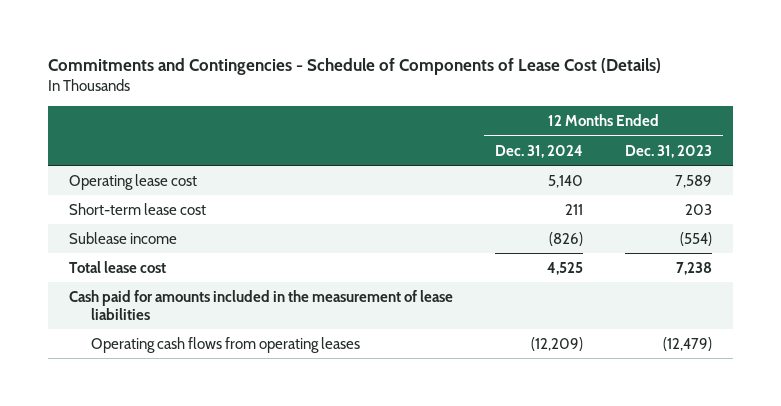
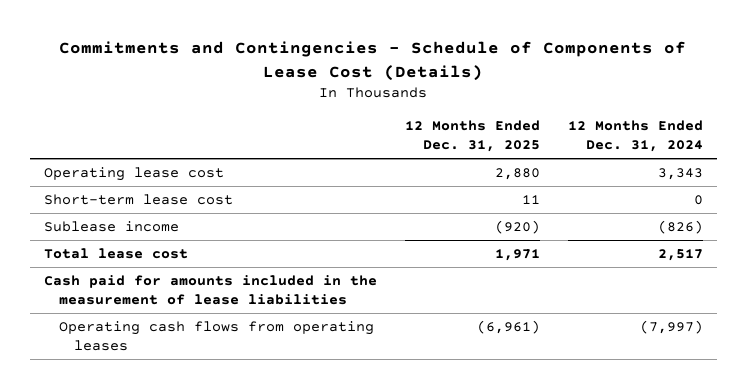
[625,144,713,158] Dec. 31, 2023 -> none
none -> [404,120,540,153] 12 Months Ended Dec. 31, 2025
[547,174,583,188] 5,140 -> [657,167,703,180] 3,343
[564,203,583,215] 211 -> [693,194,703,205] 0
[546,261,583,275] 4,525 -> [657,248,703,261] 2,517
[530,336,583,351] (12,209) -> [639,319,703,334] (7,997)

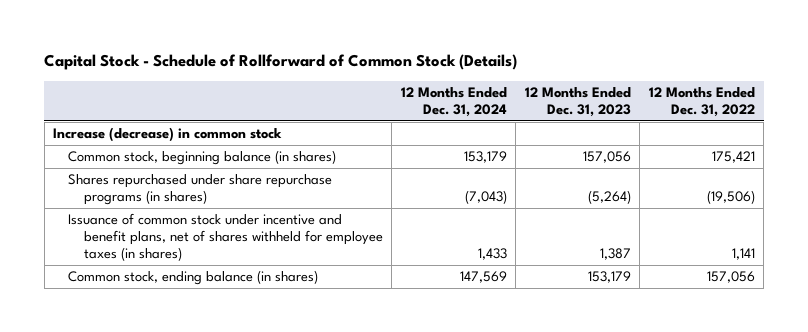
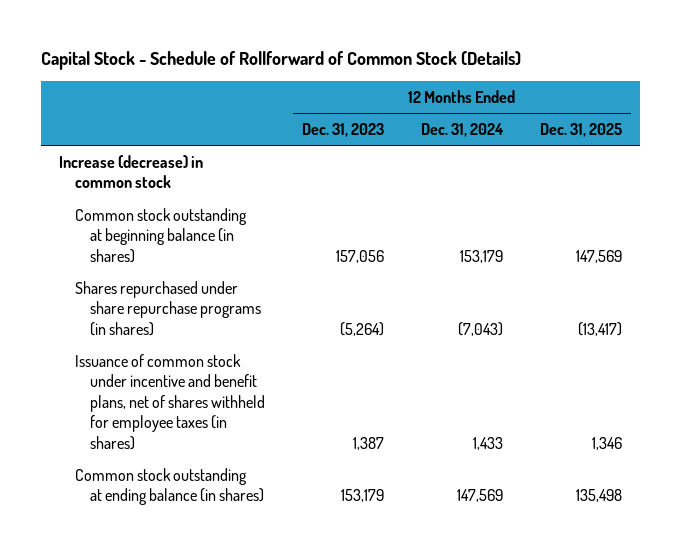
[648,87,755,117] 12 Months Ended Dec. 31, 2022 -> none
none -> [539,123,622,138] Dec. 31, 2025
[68,150,337,166] Common stock, beginning balance (in shares) -> [74,207,247,263] Common stock outstanding at beginning balance (in shares)
[68,270,319,286] Common stock, ending balance (in shares) -> [74,467,265,506] Common stock outstanding at ending balance (in shares)

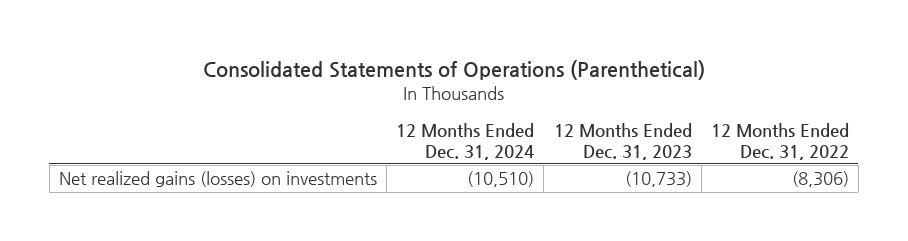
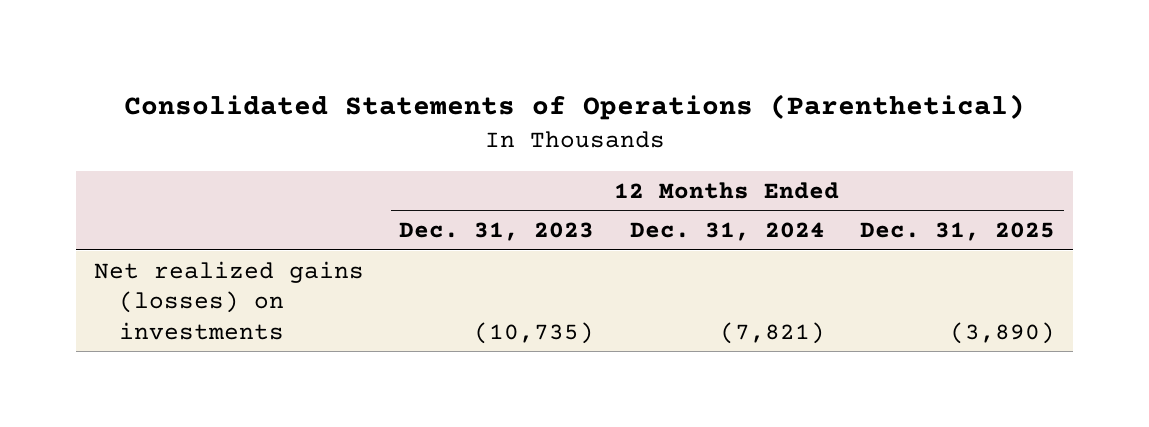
[710,122,849,160] 12 Months Ended Dec. 31, 2022 -> none
none -> [860,222,1056,242] Dec. 31, 2025
[467,171,535,188] (10,510) -> [719,321,825,344] (7,821)
[624,171,692,188] (10,733) -> [474,321,595,344] (10,735)

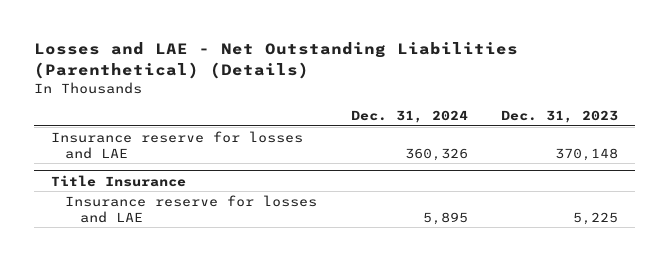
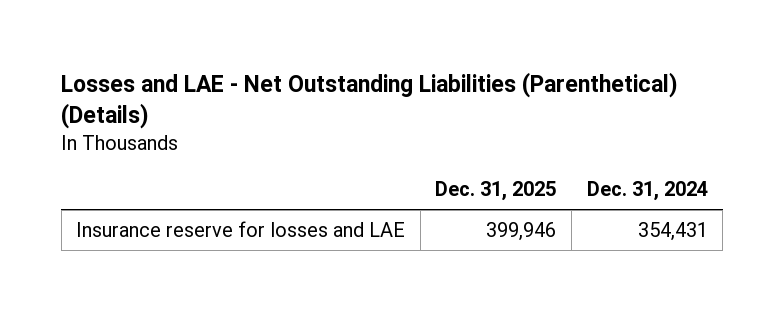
[501,110,619,124] Dec. 31, 2023 -> none
none -> [435,181,557,202] Dec. 31, 2025
[50,174,186,187] Title Insurance -> none
[65,194,318,223] Insurance reserve for losses and LAE -> none
[404,147,468,161] 360,326 -> [637,221,708,241] 354,431

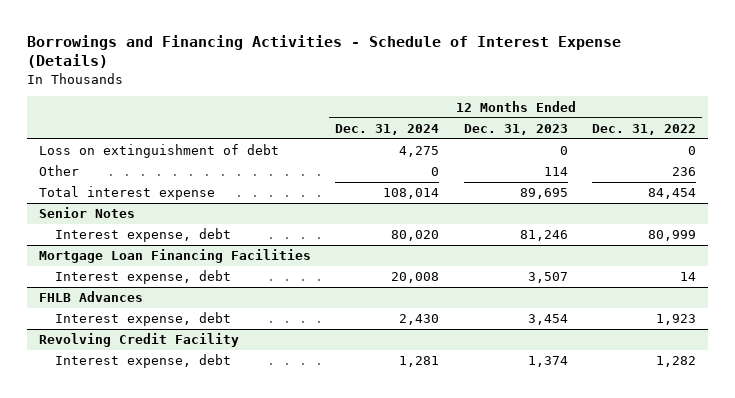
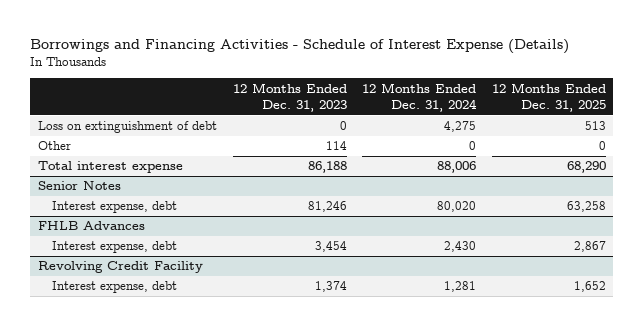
[591,124,696,136] Dec. 31, 2022 -> none
none -> [491,82,606,112] 12 Months Ended Dec. 31, 2025
[383,188,440,200] 108,014 -> [437,161,477,174] 88,006
[519,188,568,200] 89,695 -> [307,161,347,174] 86,188
[38,249,311,264] Mortgage Loan Financing Facilities -> none
[55,270,232,285] Interest expense, debt -> none

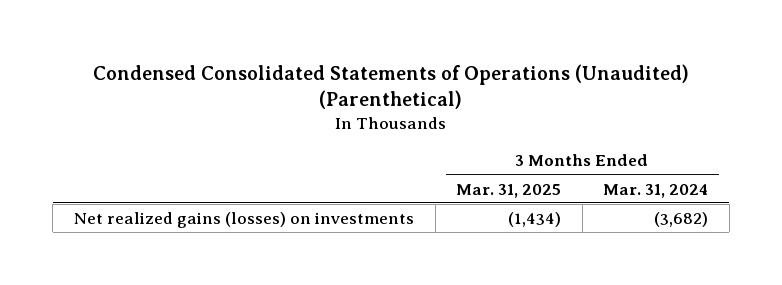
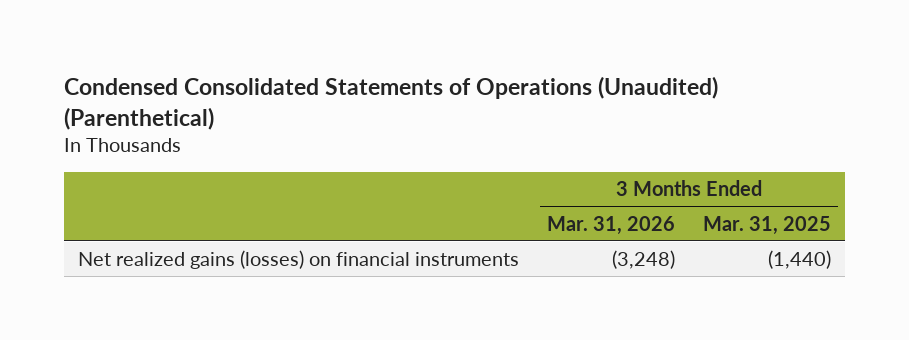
[603,183,709,198] Mar. 31, 2024 -> none
none -> [546,215,675,235] Mar. 31, 2026
[74,212,415,229] Net realized gains (losses) on investments -> [78,250,520,270] Net realized gains (losses) on financial instruments
[508,212,562,228] (1,434) -> [767,250,831,270] (1,440)

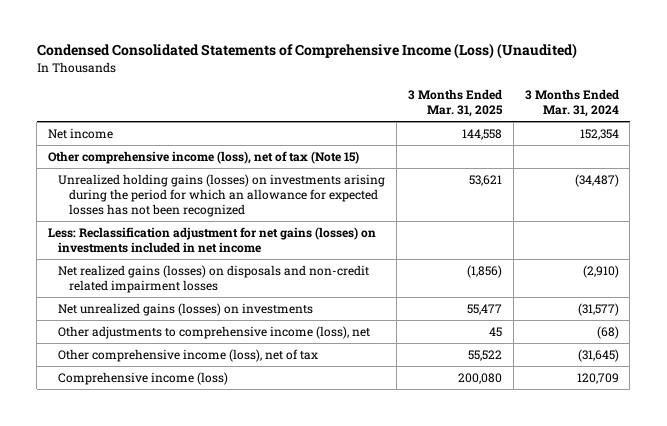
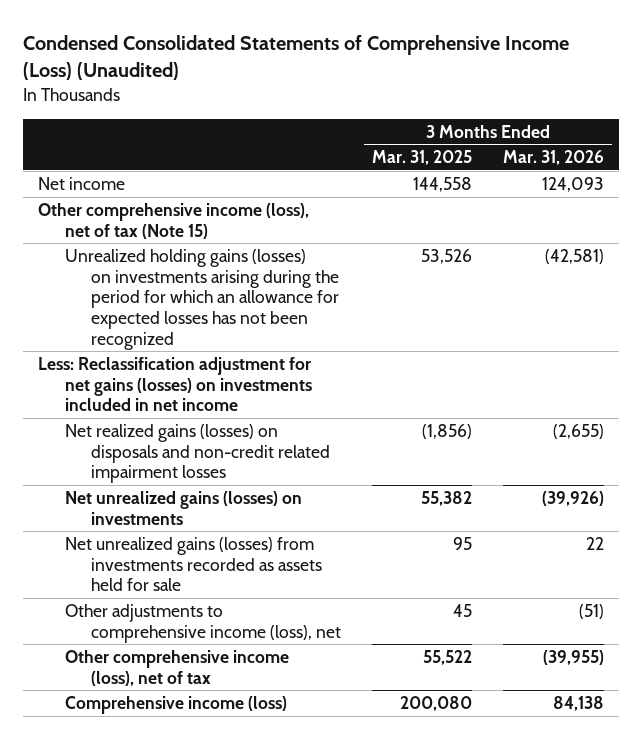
[524,89,619,118] 3 Months Ended Mar. 31, 2024 -> none
none -> [502,150,604,166] Mar. 31, 2026
[468,174,502,186] 53,621 -> [421,248,473,264] 53,526
[466,303,502,315] 55,477 -> [421,490,473,506] 55,382
none -> [64,536,323,592] Net unrealized gains (losses) from investments recorded as assets held for sale

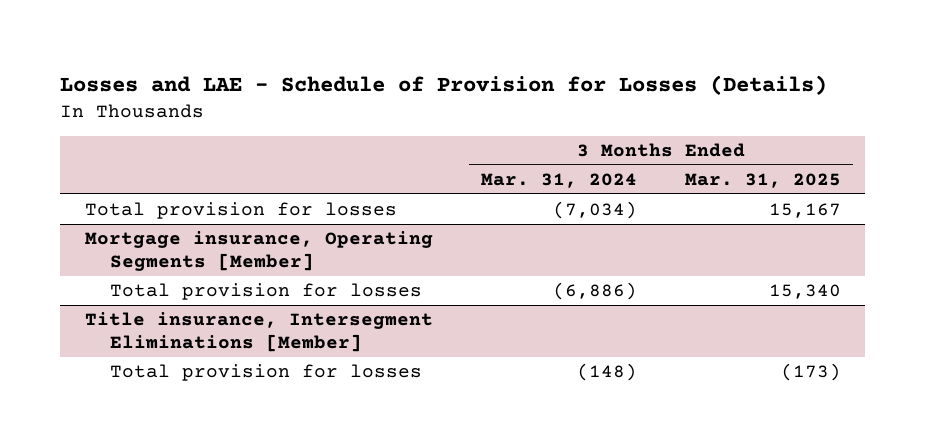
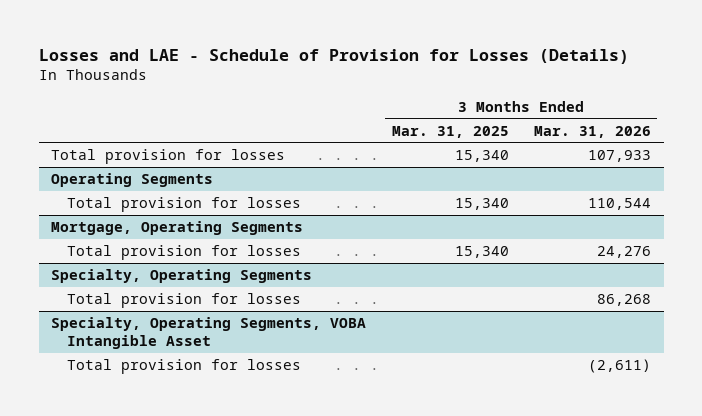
[480,172,637,188] Mar. 31, 2024 -> none
none -> [533,125,651,138] Mar. 31, 2026
[84,202,397,220] Total provision for losses -> none
[84,231,433,272] Mortgage insurance, Operating Segments [Member] -> none
[84,312,433,353] Title insurance, Intersegment Eliminations [Member] -> none
none -> [51,173,214,188] Operating Segments
[780,363,841,382] (173) -> [454,198,509,211] 15,340
none -> [51,221,304,236] Mortgage, Operating Segments
none -> [67,245,302,261] Total provision for losses
none -> [51,269,313,284] Specialty, Operating Segments
none -> [67,293,302,309] Total provision for losses
none -> [51,317,367,350] Specialty, Operating Segments, VOBA Intangible Asset
none -> [67,359,302,375] Total provision for losses

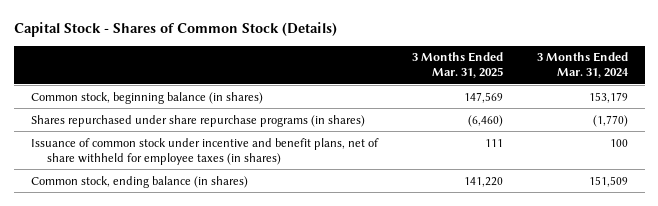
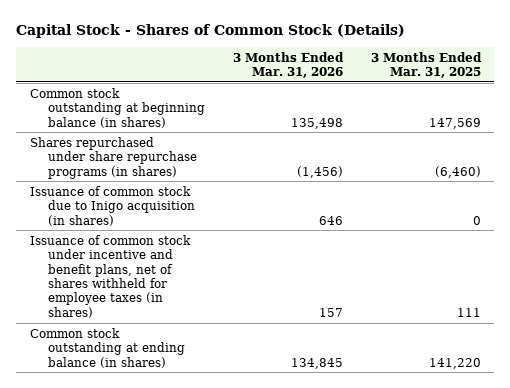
[536,52,629,79] 3 Months Ended Mar. 31, 2024 -> none
none -> [232,51,344,79] 3 Months Ended Mar. 31, 2026
[30,91,263,104] Common stock, beginning balance (in shares) -> [29,87,206,128] Common stock outstanding at beginning balance (in shares)
none -> [29,185,196,226] Issuance of common stock due to Inigo acquisition (in shares)
[30,137,379,165] Issuance of common stock under incentive and benefit plans, net of share withheld for employee taxes (in shares) -> [29,234,191,318] Issuance of common stock under incentive and benefit plans, net of shares withheld for employee taxes (in shares)
[30,175,248,188] Common stock, ending balance (in shares) -> [29,327,186,368] Common stock outstanding at ending balance (in shares)

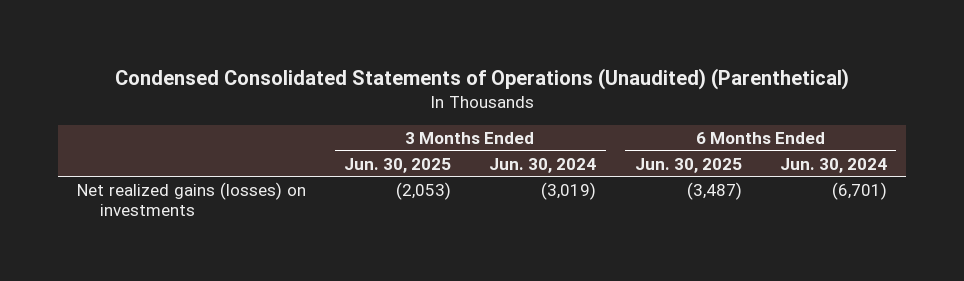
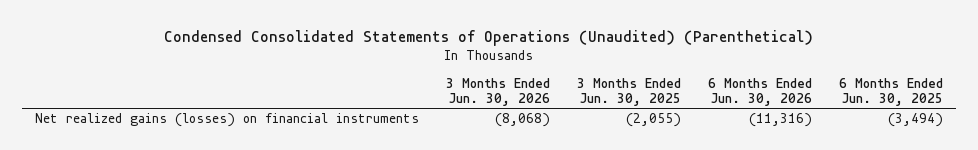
[489,157,597,173] Jun. 30, 2024 -> none
[779,157,887,173] Jun. 30, 2024 -> none
none -> [445,77,550,107] 3 Months Ended Jun. 30, 2026
none -> [707,77,812,107] 6 Months Ended Jun. 30, 2026
[77,181,307,217] Net realized gains (losses) on investments -> [35,113,420,128] Net realized gains (losses) on financial instruments
[396,181,452,200] (2,053) -> [625,113,681,128] (2,055)
[686,181,742,200] (3,487) -> [887,113,943,128] (3,494)

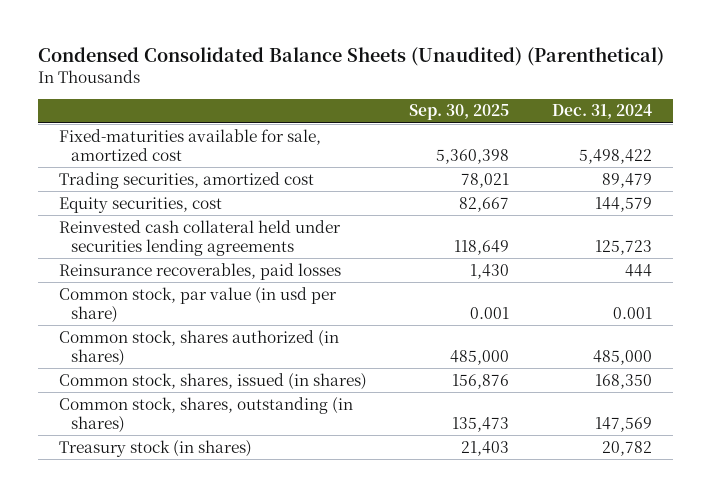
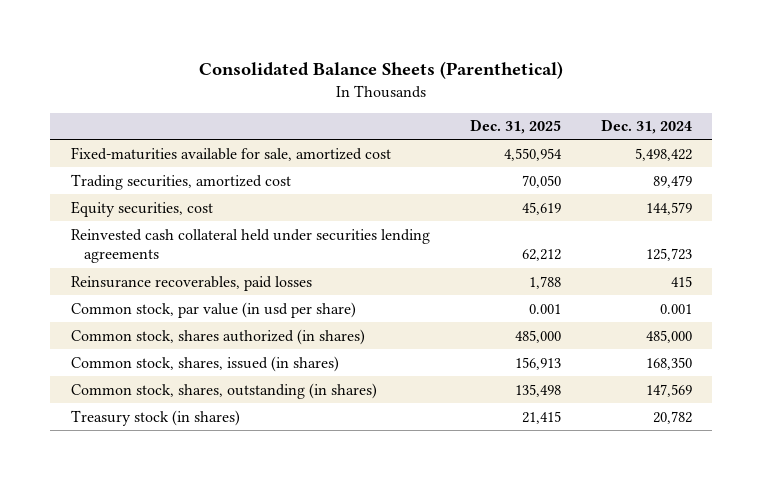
[38,47,665,67] Condensed Consolidated Balance Sheets (Unaudited) (Parenthetical) -> [199,61,564,80] Consolidated Balance Sheets (Parenthetical)
[409,104,510,121] Sep. 30, 2025 -> none
none -> [469,119,561,135] Dec. 31, 2025
[624,263,652,277] 444 -> [671,275,693,287] 415

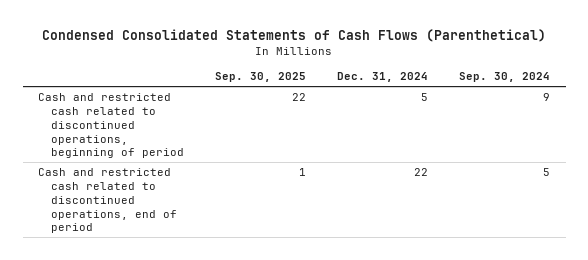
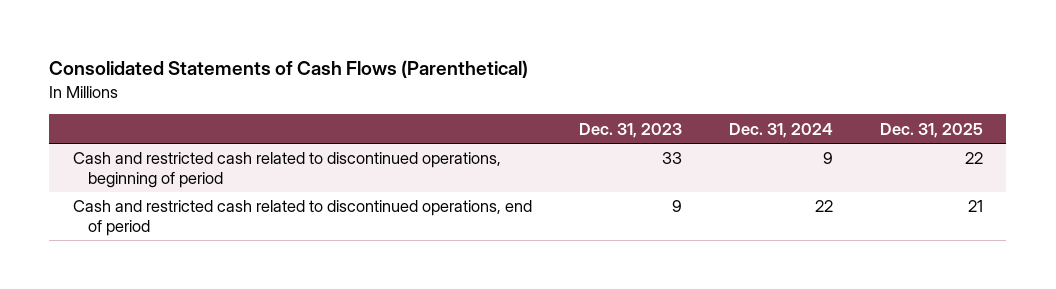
[42,28,547,42] Condensed Consolidated Statements of Cash Flows (Parenthetical) -> [49,60,529,79] Consolidated Statements of Cash Flows (Parenthetical)
[215,72,307,83] Sep. 30, 2025 -> none
[459,72,551,83] Sep. 30, 2024 -> none
none -> [578,122,682,138] Dec. 31, 2023
none -> [879,122,983,138] Dec. 31, 2025
[421,93,429,102] 5 -> [822,152,833,165] 9

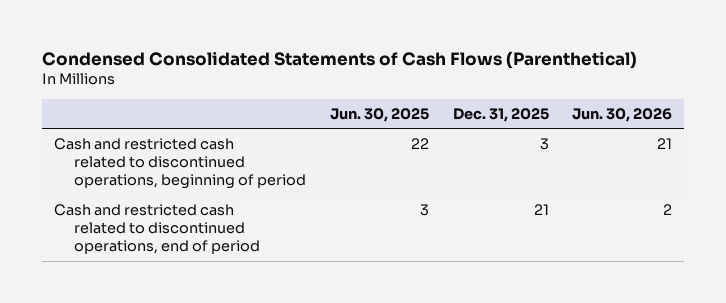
[49,60,529,79] Consolidated Statements of Cash Flows (Parenthetical) -> [41,50,637,69] Condensed Consolidated Statements of Cash Flows (Parenthetical)
[578,122,682,138] Dec. 31, 2023 -> none
[728,122,833,138] Dec. 31, 2024 -> none
none -> [329,107,429,122] Jun. 30, 2025
none -> [572,107,673,122] Jun. 30, 2026
[964,152,983,165] 22 -> [539,137,549,150] 3

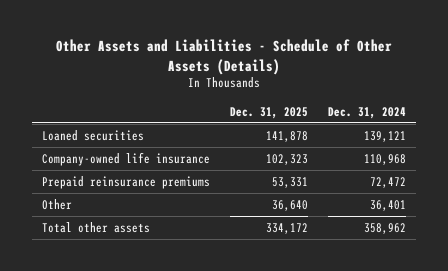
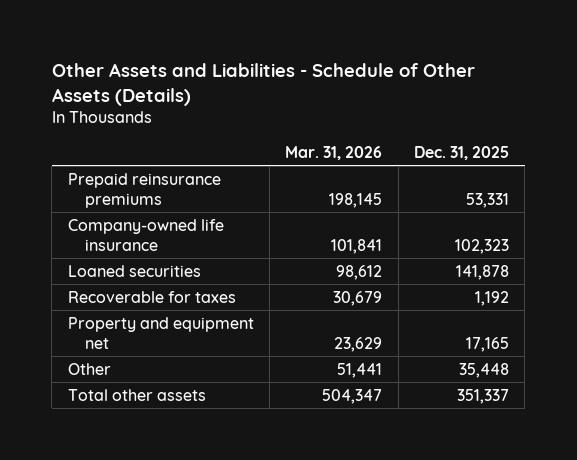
[328,106,407,119] Dec. 31, 2024 -> none
none -> [285,146,383,161] Mar. 31, 2026
[41,151,210,166] Company-owned life insurance -> [67,218,224,252] Company-owned life insurance
[41,129,144,141] Loaned securities -> [67,264,201,277] Loaned securities
none -> [67,290,236,303] Recoverable for taxes
none -> [67,316,254,350] Property and equipment net
[271,199,308,211] 36,640 -> [459,362,510,378] 35,448
[265,222,308,234] 334,172 -> [457,388,510,404] 351,337

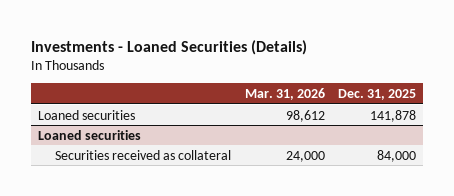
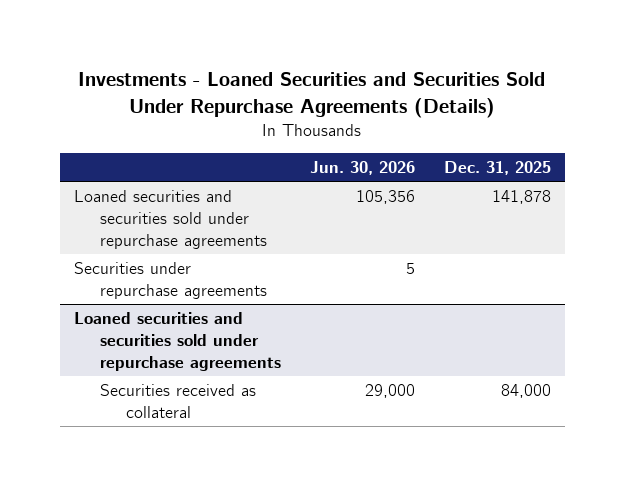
[30,39,307,55] Investments - Loaned Securities (Details) -> [78,72,546,119] Investments - Loaned Securities and Securities Sold Under Repurchase Agreements (Details)
[244,87,325,100] Mar. 31, 2026 -> none
none -> [309,161,415,176] Jun. 30, 2026
[37,109,135,120] Loaned securities -> [74,189,268,249] Loaned securities and securities sold under repurchase agreements
none -> [74,261,268,299] Securities under repurchase agreements
[37,129,141,140] Loaned securities -> [74,311,282,371] Loaned securities and securities sold under repurchase agreements

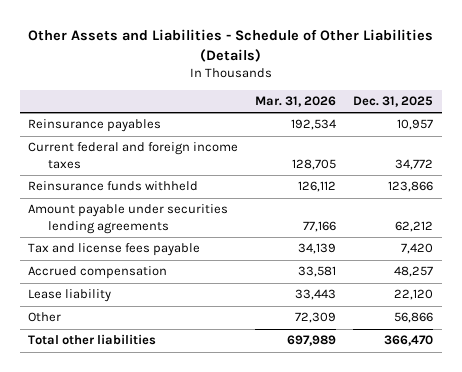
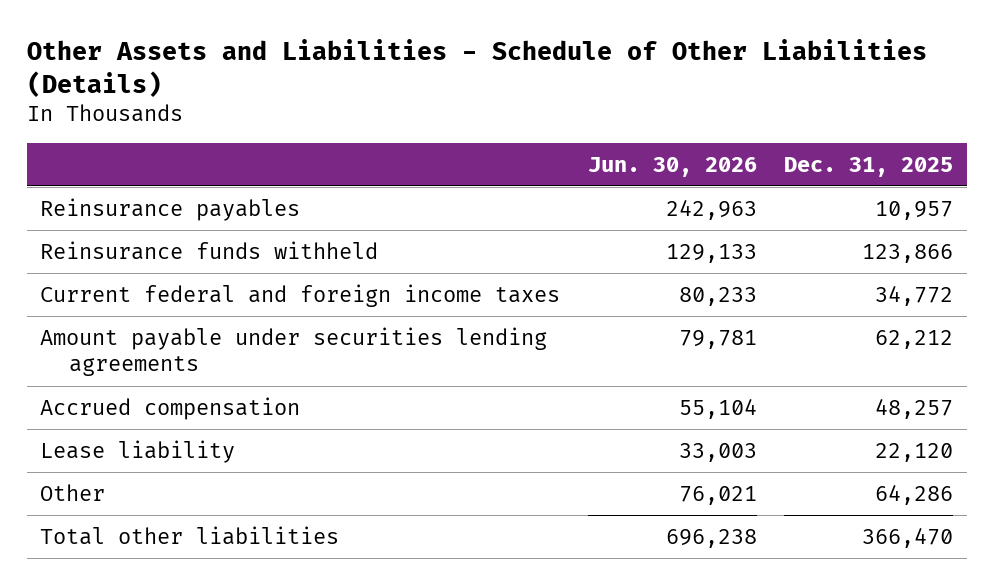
[255,96,337,108] Mar. 31, 2026 -> none
none -> [587,156,757,177] Jun. 30, 2026
[28,142,239,169] Current federal and foreign income taxes -> [40,283,561,307] Current federal and foreign income taxes
[28,243,201,257] Tax and license fees payable -> none
[394,312,434,324] 56,866 -> [875,484,954,505] 64,286

